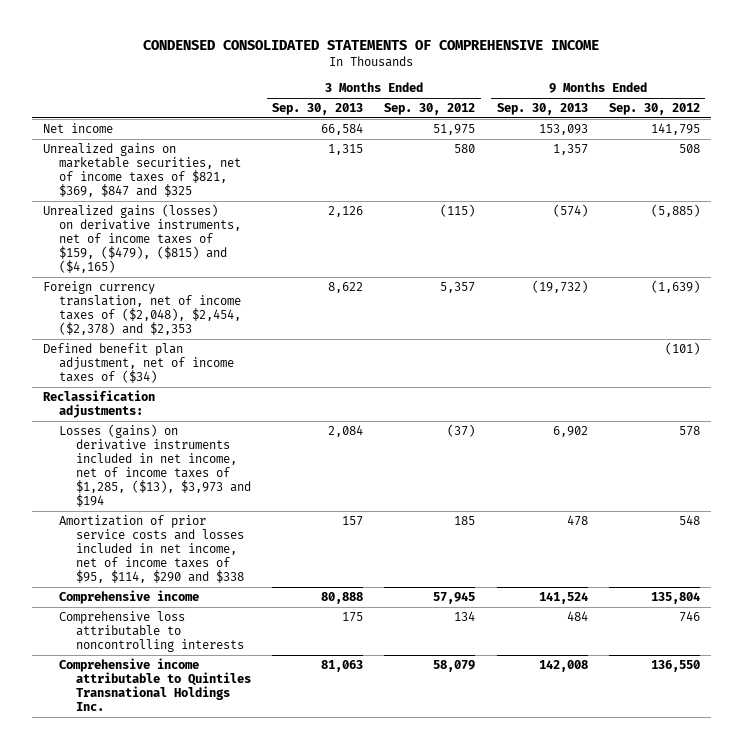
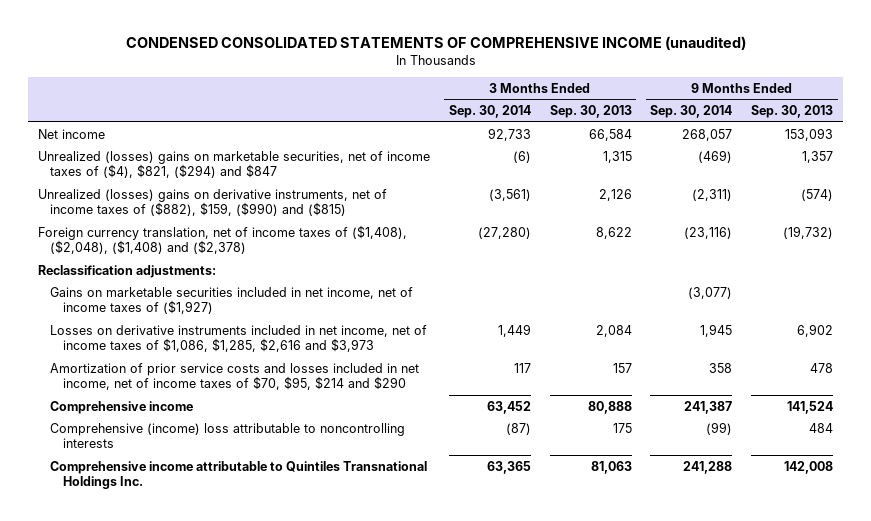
[143,40,600,51] CONDENSED CONSOLIDATED STATEMENTS OF COMPREHENSIVE INCOME -> [125,35,746,50] CONDENSED CONSOLIDATED STATEMENTS OF COMPREHENSIVE INCOME (unaudited)
[384,103,476,116] Sep. 30, 2012 -> none
[608,103,700,116] Sep. 30, 2012 -> none
none -> [448,104,531,118] Sep. 30, 2014
none -> [650,104,733,118] Sep. 30, 2014
[42,342,235,384] Defined benefit plan adjustment, net of income taxes of ($34) -> none
[42,142,242,198] Unrealized gains on marketable securities, net of income taxes of $821, $369, $847 and $325 -> [37,150,430,179] Unrealized (losses) gains on marketable securities, net of income taxes of ($4), $821, ($294) and $847
[42,203,242,274] Unrealized gains (losses) on derivative instruments, net of income taxes of $159, ($479), ($815) and ($4,165) -> [37,188,387,217] Unrealized (losses) gains on derivative instruments, net of income taxes of ($882), $159, ($990) and ($815)
[42,280,242,336] Foreign currency translation, net of income taxes of ($2,048), $2,454, ($2,378) and $2,353 -> [37,224,407,255] Foreign currency translation, net of income taxes of ($1,408), ($2,048), ($1,408) and ($2,378)
none -> [50,286,414,315] Gains on marketable securities included in net income, net of income taxes of ($1,927)
[59,423,251,508] Losses (gains) on derivative instruments included in net income, net of income taxes of $1,285, ($13), $3,973 and $194 -> [50,324,428,353] Losses on derivative instruments included in net income, net of income taxes of $1,086, $1,285, $2,616 and $3,973
[59,514,244,584] Amortization of prior service costs and losses included in net income, net of income taxes of $95, $114, $290 and $338 -> [50,362,420,391] Amortization of prior service costs and losses included in net income, net of income taxes of $70, $95, $214 and $290
[59,610,244,653] Comprehensive loss attributable to noncontrolling interests -> [50,422,406,449] Comprehensive (income) loss attributable to noncontrolling interests

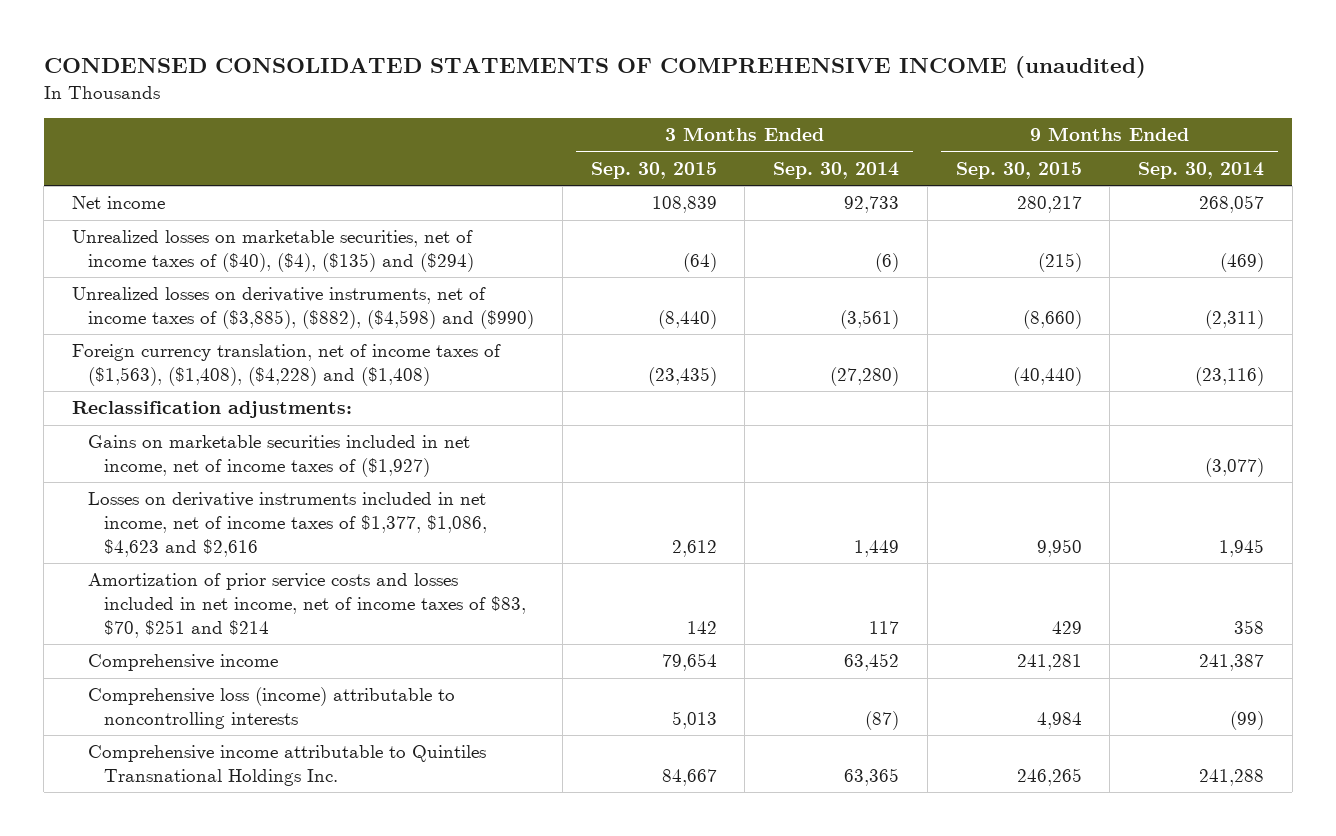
[549,104,632,118] Sep. 30, 2013 -> none
[751,104,834,118] Sep. 30, 2013 -> none
none -> [590,162,717,180] Sep. 30, 2015
none -> [955,162,1082,180] Sep. 30, 2015
[37,150,430,179] Unrealized (losses) gains on marketable securities, net of income taxes of ($4), $821, ($294) and $847 -> [72,230,475,273] Unrealized losses on marketable securities, net of income taxes of ($40), ($4), ($135) and ($294)
[37,188,387,217] Unrealized (losses) gains on derivative instruments, net of income taxes of ($882), $159, ($990) and ($815) -> [72,287,535,330] Unrealized losses on derivative instruments, net of income taxes of ($3,885), ($882), ($4,598) and ($990)
[37,224,407,255] Foreign currency translation, net of income taxes of ($1,408), ($2,048), ($1,408) and ($2,378) -> [72,344,502,387] Foreign currency translation, net of income taxes of ($1,563), ($1,408), ($4,228) and ($1,408)
[50,324,428,353] Losses on derivative instruments included in net income, net of income taxes of $1,086, $1,285, $2,616 and $3,973 -> [88,492,487,557] Losses on derivative instruments included in net income, net of income taxes of $1,377, $1,086, $4,623 and $2,616
[50,362,420,391] Amortization of prior service costs and losses included in net income, net of income taxes of $70, $95, $214 and $290 -> [88,573,526,638] Amortization of prior service costs and losses included in net income, net of income taxes of $83, $70, $251 and $214
[50,422,406,449] Comprehensive (income) loss attributable to noncontrolling interests -> [88,687,456,730] Comprehensive loss (income) attributable to noncontrolling interests

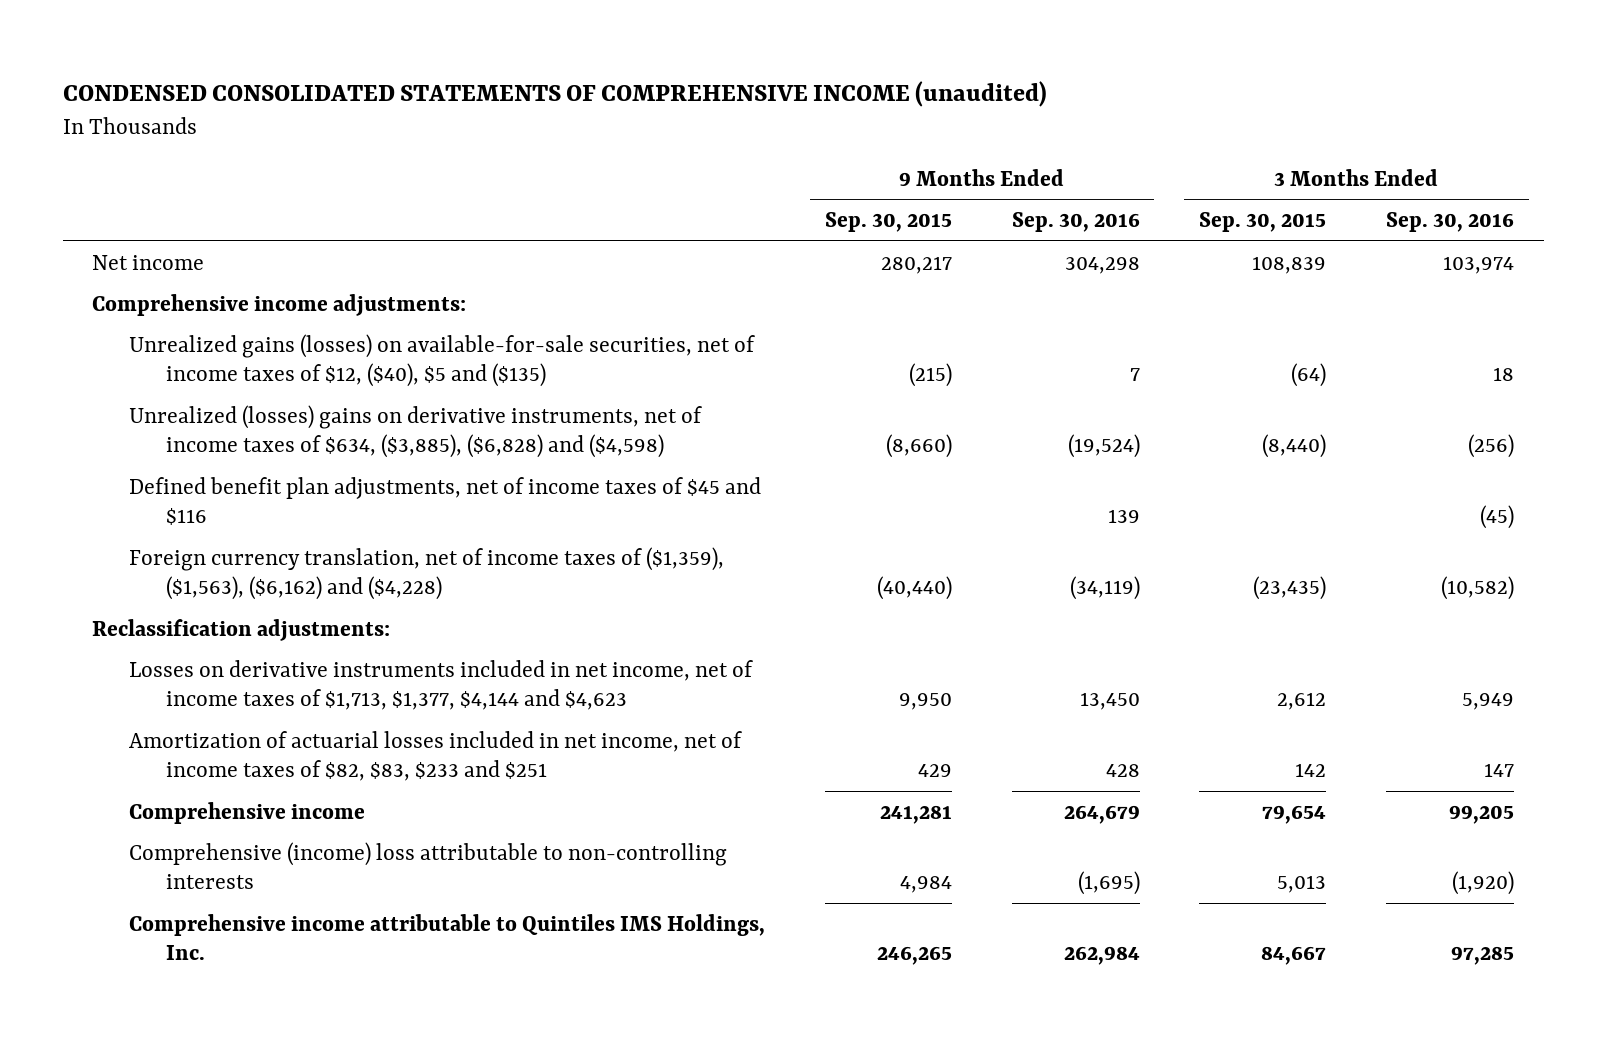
[773,162,900,180] Sep. 30, 2014 -> none
[1138,162,1265,180] Sep. 30, 2014 -> none
none -> [1011,212,1140,233] Sep. 30, 2016
none -> [1385,212,1514,233] Sep. 30, 2016
none -> [92,293,467,316] Comprehensive income adjustments:
[72,230,475,273] Unrealized losses on marketable securities, net of income taxes of ($40), ($4), ($135) and ($294) -> [129,333,756,388] Unrealized gains (losses) on available-for-sale securities, net of income taxes of $12, ($40), $5 and ($135)
[72,287,535,330] Unrealized losses on derivative instruments, net of income taxes of ($3,885), ($882), ($4,598) and ($990) -> [129,404,703,459] Unrealized (losses) gains on derivative instruments, net of income taxes of $634, ($3,885), ($6,828) and ($4,598)
none -> [129,476,762,526] Defined benefit plan adjustments, net of income taxes of $45 and $116
[72,344,502,387] Foreign currency translation, net of income taxes of ($1,563), ($1,408), ($4,228) and ($1,408) -> [129,546,725,601] Foreign currency translation, net of income taxes of ($1,359), ($1,563), ($6,162) and ($4,228)
[88,435,471,478] Gains on marketable securities included in net income, net of income taxes of ($1,927) -> none
[88,492,487,557] Losses on derivative instruments included in net income, net of income taxes of $1,377, $1,086, $4,623 and $2,616 -> [129,659,754,711] Losses on derivative instruments included in net income, net of income taxes of $1,713, $1,377, $4,144 and $4,623
[88,573,526,638] Amortization of prior service costs and losses included in net income, net of income taxes of $83, $70, $251 and $214 -> [129,730,743,782] Amortization of actuarial losses included in net income, net of income taxes of $82, $83, $233 and $251
[88,687,456,730] Comprehensive loss (income) attributable to noncontrolling interests -> [129,841,728,890] Comprehensive (income) loss attributable to non-controlling interests
[88,745,487,787] Comprehensive income attributable to Quintiles Transnational Holdings Inc. -> [129,913,766,961] Comprehensive income attributable to Quintiles IMS Holdings, Inc.

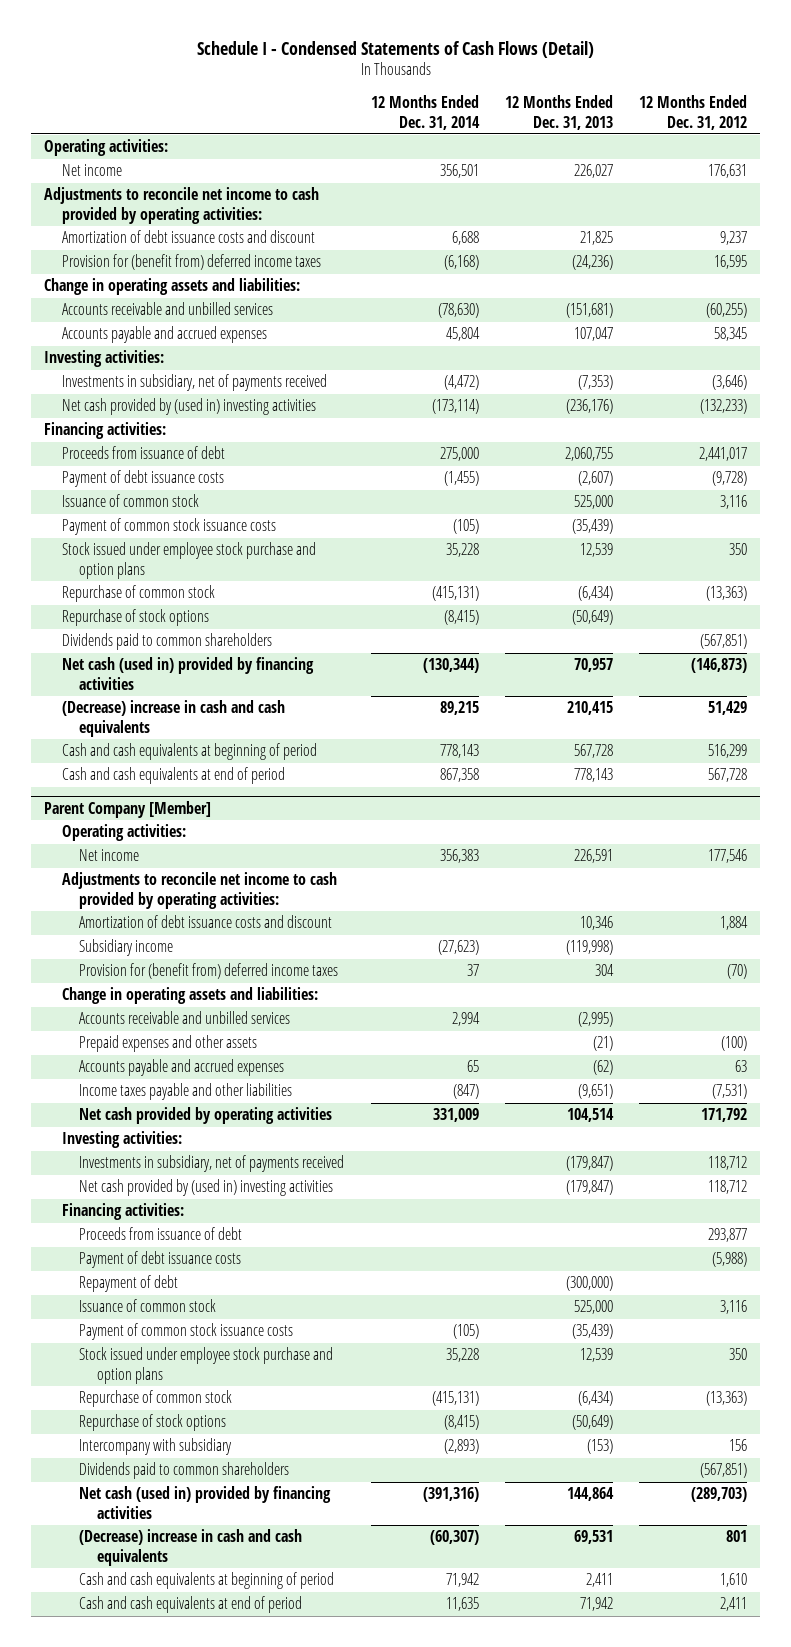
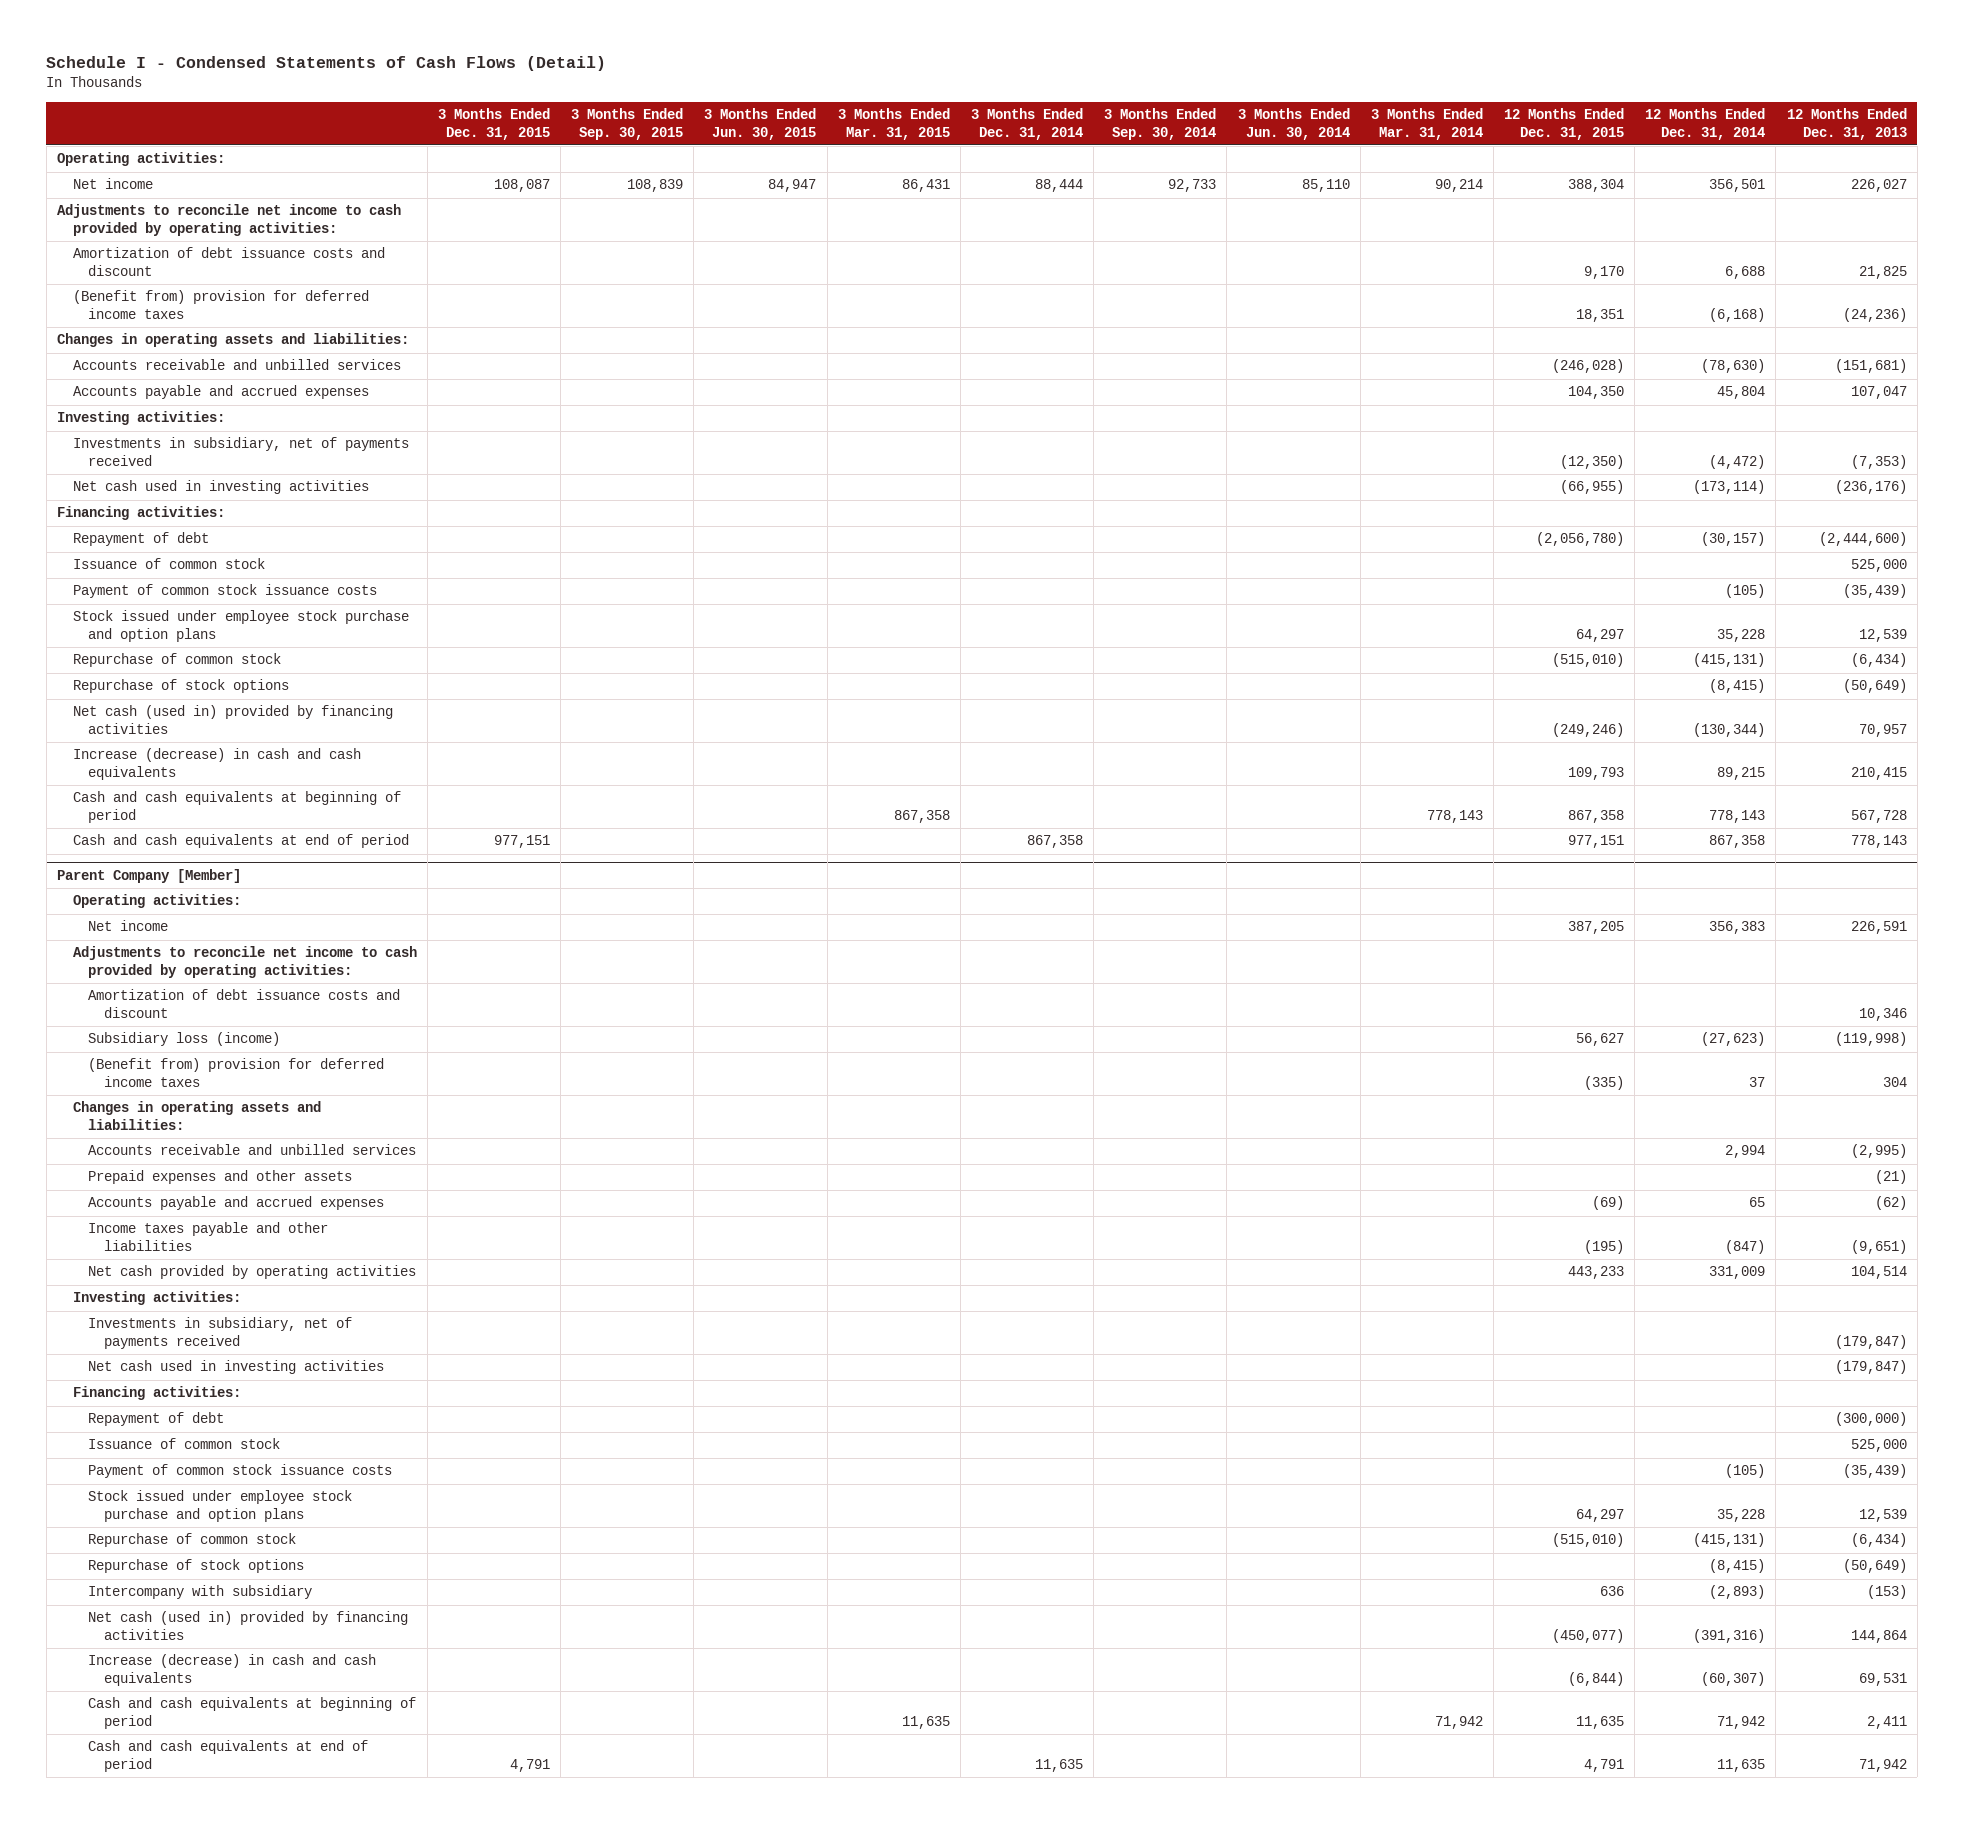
[639,94,748,130] 12 Months Ended Dec. 31, 2012 -> none
none -> [437,108,550,140] 3 Months Ended Dec. 31, 2015
none -> [571,108,684,140] 3 Months Ended Sep. 30, 2015
none -> [704,108,817,140] 3 Months Ended Jun. 30, 2015
none -> [837,108,950,140] 3 Months Ended Mar. 31, 2015
none -> [970,108,1083,140] 3 Months Ended Dec. 31, 2014
none -> [1104,108,1217,140] 3 Months Ended Sep. 30, 2014
none -> [1237,108,1350,140] 3 Months Ended Jun. 30, 2014
none -> [1370,108,1483,140] 3 Months Ended Mar. 31, 2014
none -> [1504,108,1625,140] 12 Months Ended Dec. 31, 2015
[61,254,321,271] Provision for (benefit from) deferred income taxes -> [72,290,369,319] (Benefit from) provision for deferred income taxes
[43,278,300,296] Change in operating assets and liabilities: -> [56,333,409,348] Changes in operating assets and liabilities:
[61,398,316,416] Net cash provided by (used in) investing activities -> [72,480,369,495] Net cash used in investing activities
[61,446,225,460] Proceeds from issuance of debt -> none
[61,470,224,488] Payment of debt issuance costs -> none
none -> [72,532,209,547] Repayment of debt
[61,633,272,651] Dividends paid to common shareholders -> none
[61,700,285,737] (Decrease) increase in cash and cash equivalents -> [72,748,361,780] Increase (decrease) in cash and cash equivalents
[79,939,174,957] Subsidiary income -> [88,1032,281,1047] Subsidiary loss (income)
[79,963,339,980] Provision for (benefit from) deferred income taxes -> [88,1058,385,1087] (Benefit from) provision for deferred income taxes
[61,987,318,1005] Change in operating assets and liabilities: -> [72,1101,321,1130] Changes in operating assets and liabilities:
[79,1179,334,1197] Net cash provided by (used in) investing activities -> [88,1360,385,1375] Net cash used in investing activities
[79,1227,243,1241] Proceeds from issuance of debt -> none
[79,1251,242,1269] Payment of debt issuance costs -> none
[79,1462,290,1480] Dividends paid to common shareholders -> none
[79,1529,303,1566] (Decrease) increase in cash and cash equivalents -> [88,1654,377,1686] Increase (decrease) in cash and cash equivalents

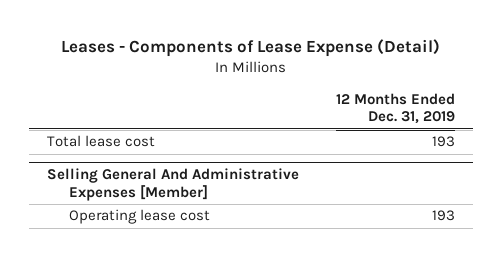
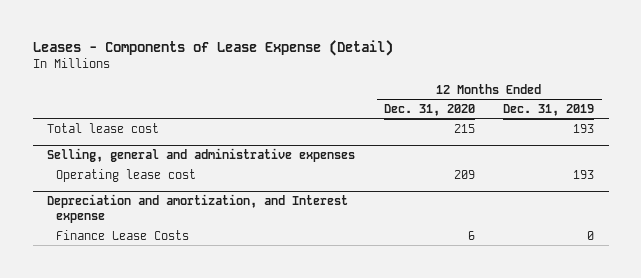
none -> [383,103,475,116] Dec. 31, 2020
[47,168,300,201] Selling General And Administrative Expenses [Member] -> [47,148,356,163] Selling, general and administrative expenses
none -> [47,194,349,224] Depreciation and amortization, and Interest expense
none -> [56,229,190,240] Finance Lease Costs

